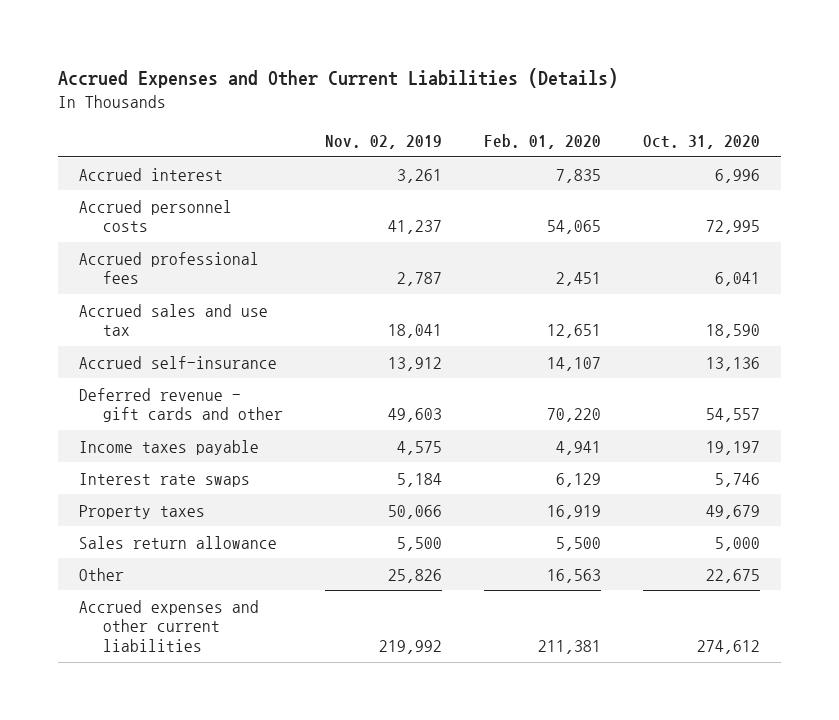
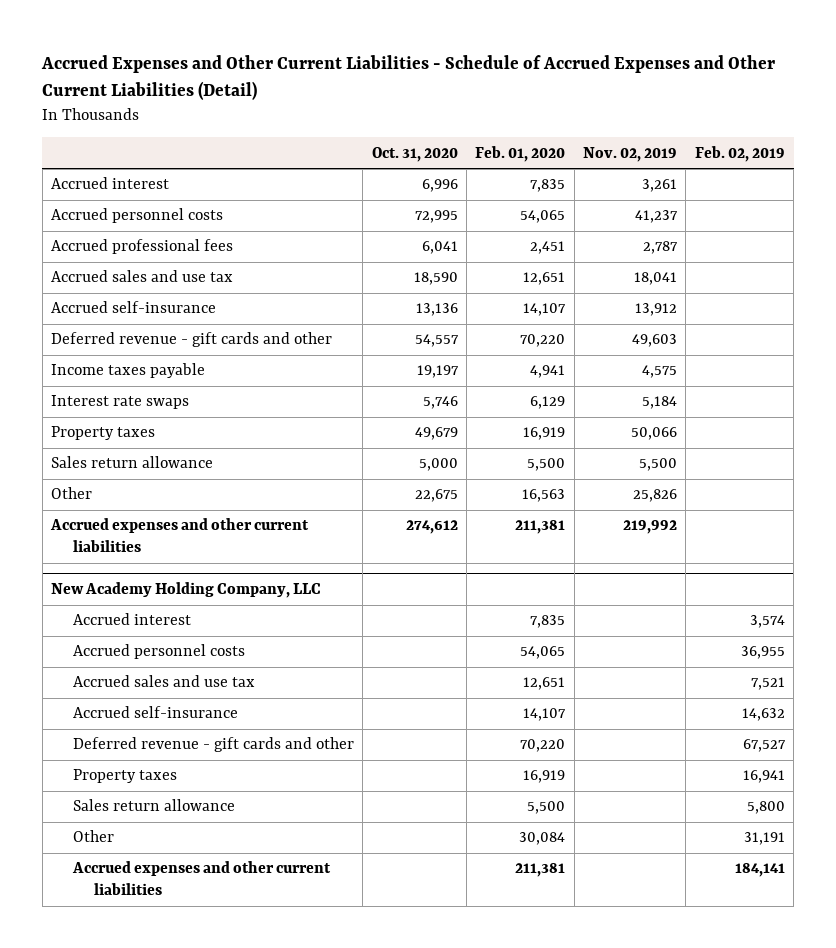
[57,68,618,89] Accrued Expenses and Other Current Liabilities (Details) -> [41,55,776,101] Accrued Expenses and Other Current Liabilities - Schedule of Accrued Expenses and Other Current Liabilities (Detail)
none -> [694,145,785,162] Feb. 02, 2019
none -> [51,582,322,599] New Academy Holding Company, LLC
none -> [72,613,191,626] Accrued interest
none -> [72,644,245,660] Accrued personnel costs
none -> [72,675,255,688] Accrued sales and use tax
none -> [72,706,238,719] Accrued self-insurance
none -> [72,737,354,753] Deferred revenue - gift cards and other
none -> [72,769,177,784] Property taxes
none -> [72,799,235,812] Sales return allowance
none -> [72,830,114,843] Other
none -> [71,861,331,896] Accrued expenses and other current liabilities

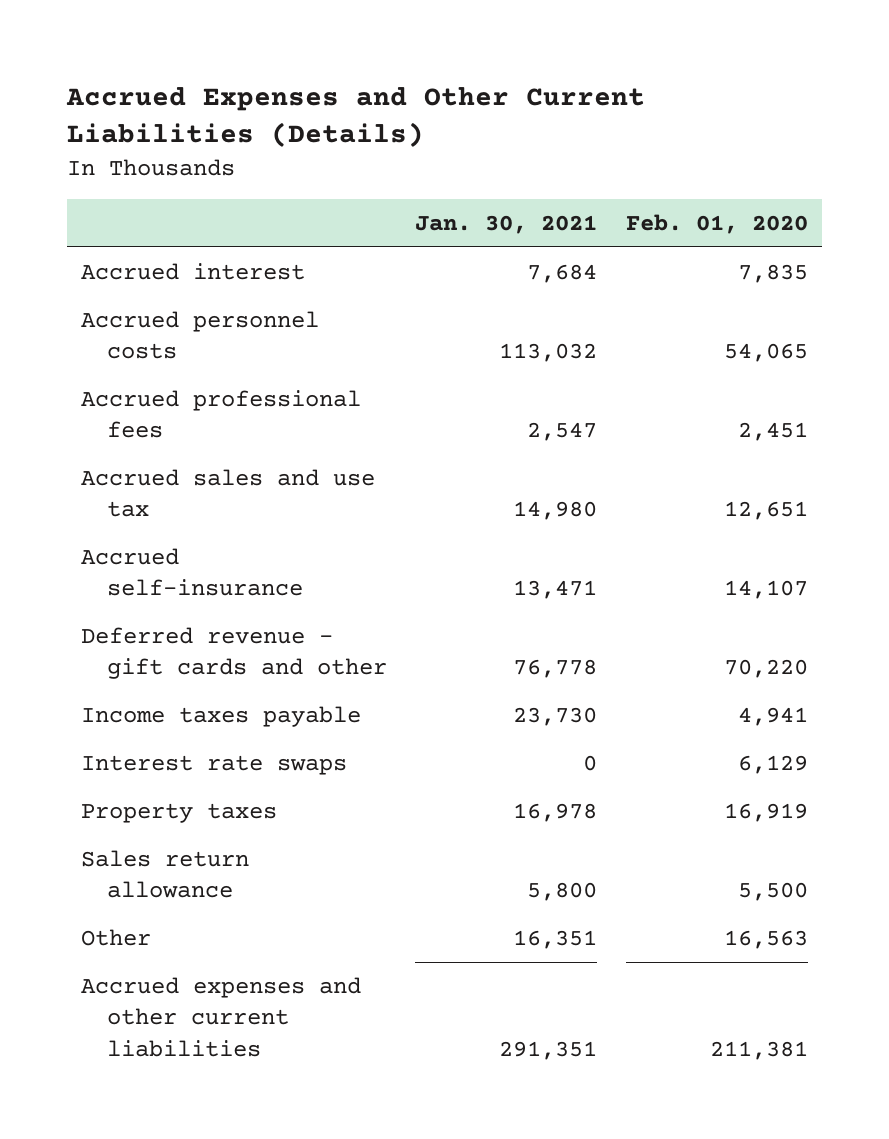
[41,55,776,101] Accrued Expenses and Other Current Liabilities - Schedule of Accrued Expenses and Other Current Liabilities (Detail) -> [66,86,646,148] Accrued Expenses and Other Current Liabilities (Details)
[371,146,458,162] Oct. 31, 2020 -> none
[583,146,678,162] Nov. 02, 2019 -> none
[694,145,785,162] Feb. 02, 2019 -> none
none -> [415,214,598,234] Jan. 30, 2021
[51,582,322,599] New Academy Holding Company, LLC -> none
[72,613,191,626] Accrued interest -> none
[72,644,245,660] Accrued personnel costs -> none
[72,675,255,688] Accrued sales and use tax -> none
[72,706,238,719] Accrued self-insurance -> none
[72,737,354,753] Deferred revenue - gift cards and other -> none
[72,769,177,784] Property taxes -> none
[72,799,235,812] Sales return allowance -> none
[72,830,114,843] Other -> none
[71,861,331,896] Accrued expenses and other current liabilities -> none

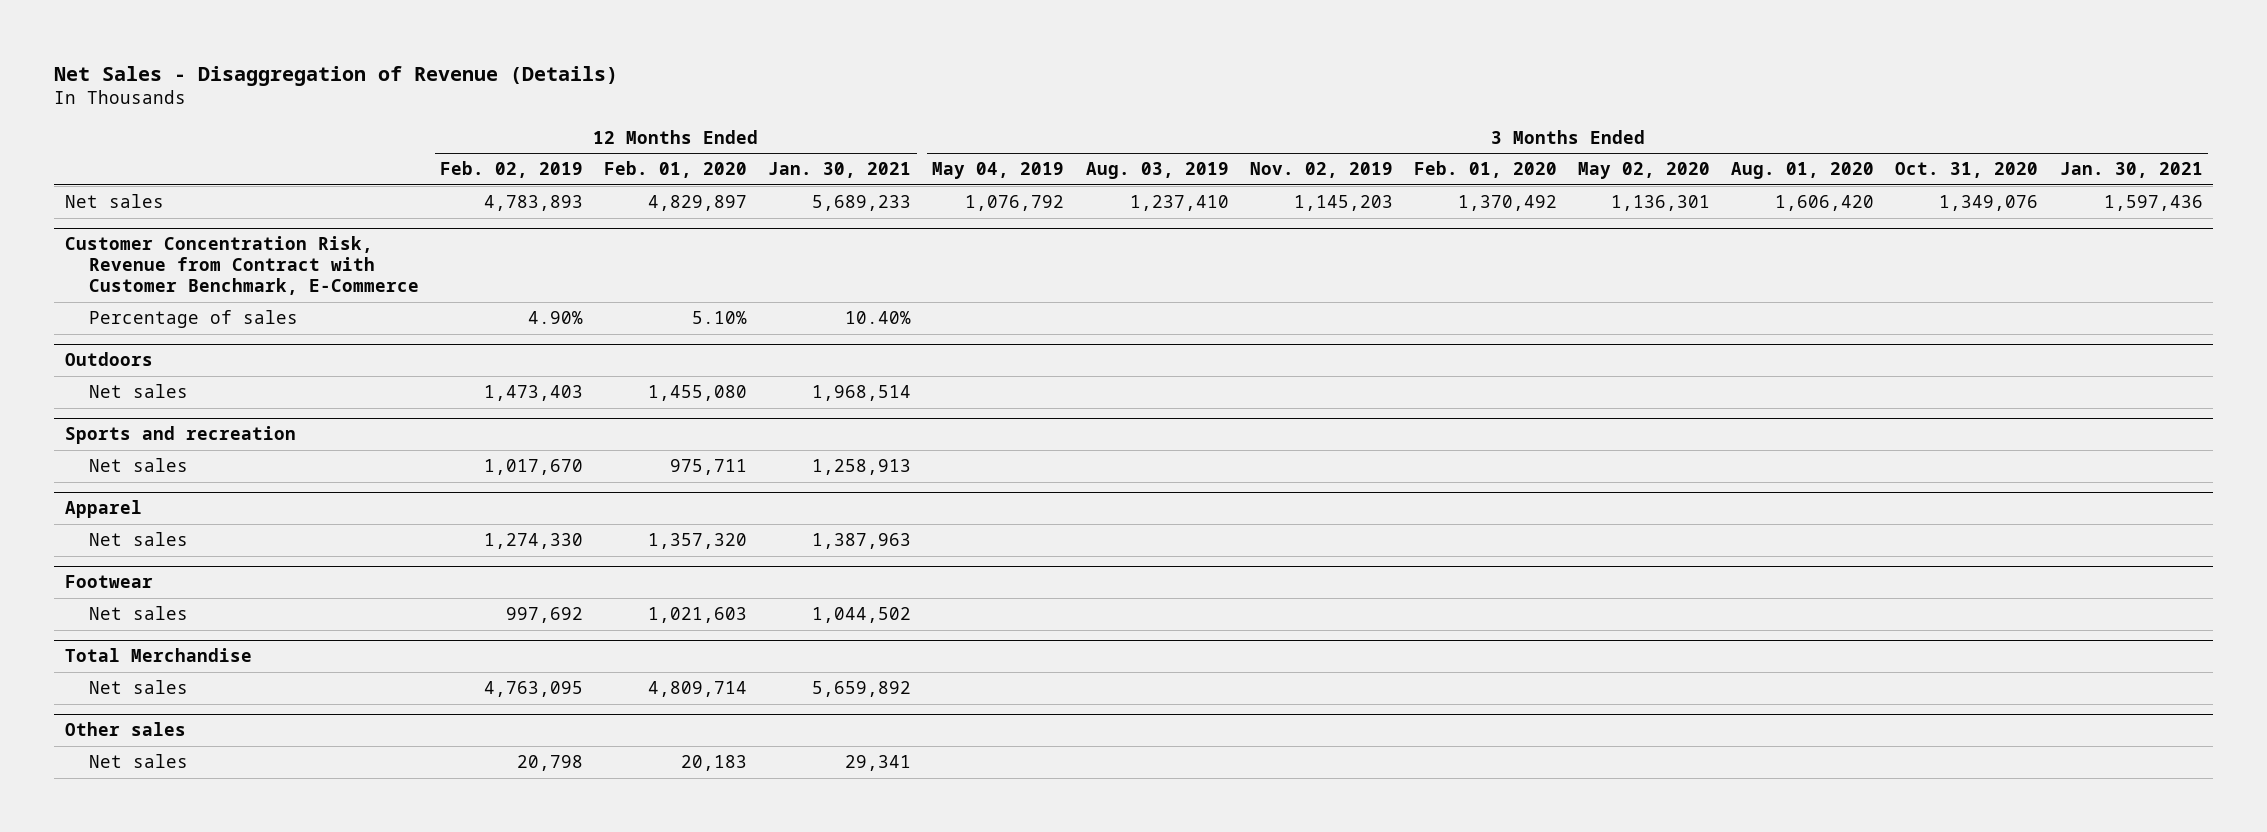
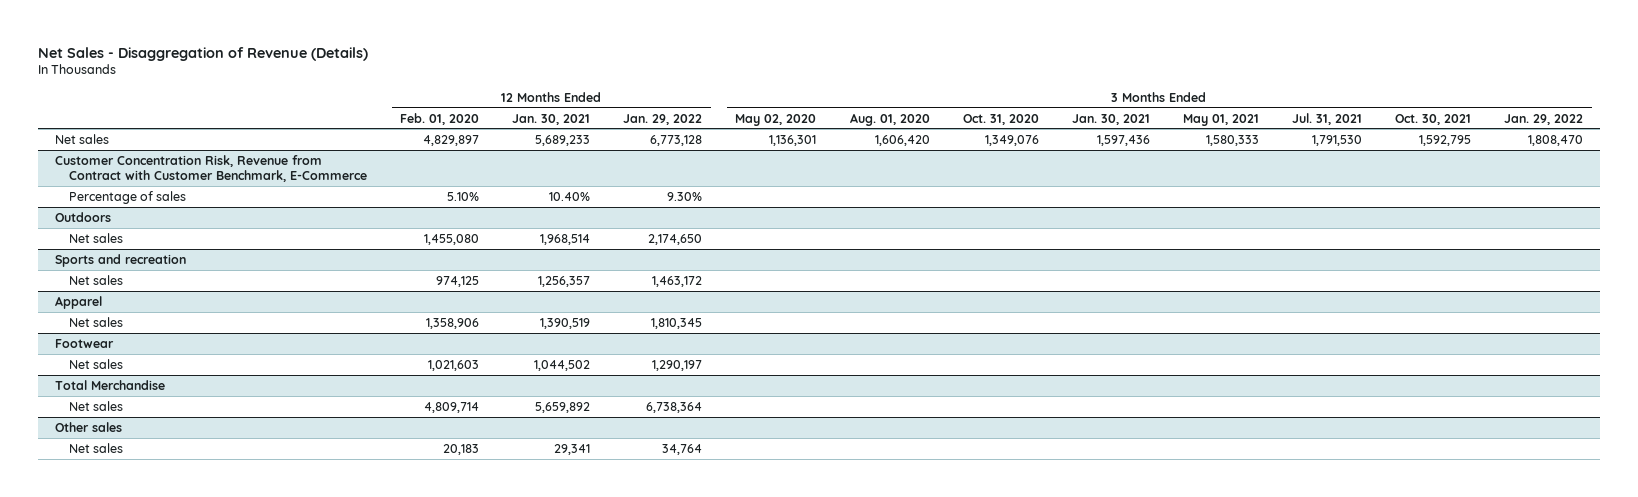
[439,161,583,179] Feb. 02, 2019 -> none
[932,162,1065,180] May 04, 2019 -> none
[1085,162,1229,180] Aug. 03, 2019 -> none
[1249,162,1393,179] Nov. 02, 2019 -> none
[1413,161,1557,179] Feb. 01, 2020 -> none
none -> [623,113,703,125] Jan. 29, 2022
none -> [1182,113,1259,126] May 01, 2021
none -> [1292,112,1363,125] Jul. 31, 2021
none -> [1395,113,1472,125] Oct. 30, 2021
none -> [1504,113,1584,125] Jan. 29, 2022
[670,459,748,476] 975,711 -> [436,275,480,287] 974,125
[812,459,912,476] 1,258,913 -> [538,275,591,287] 1,256,357
[648,533,748,550] 1,357,320 -> [426,317,480,329] 1,358,906
[812,533,912,550] 1,387,963 -> [540,317,591,329] 1,390,519

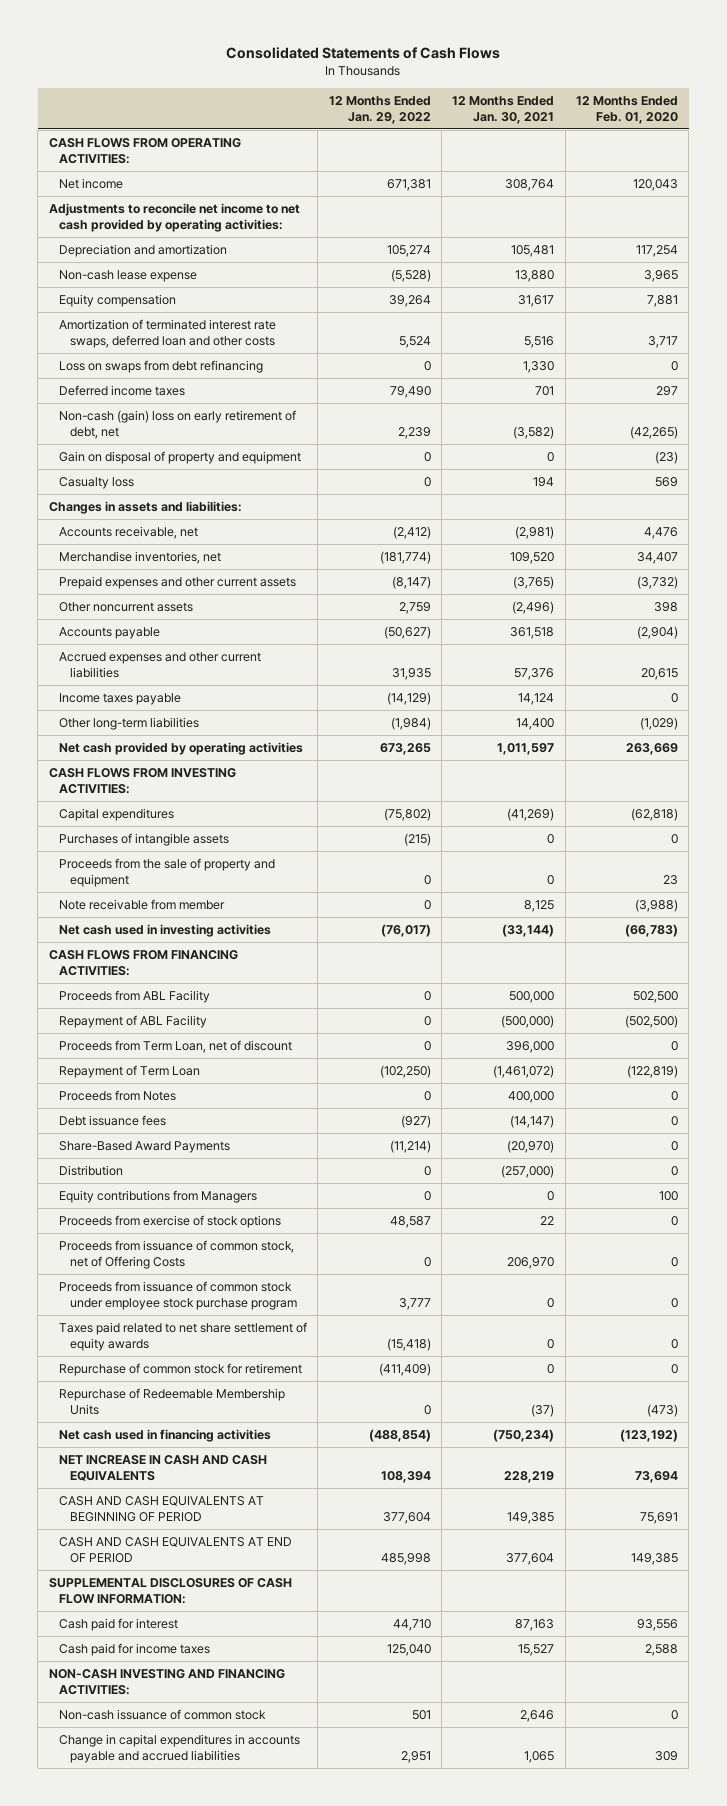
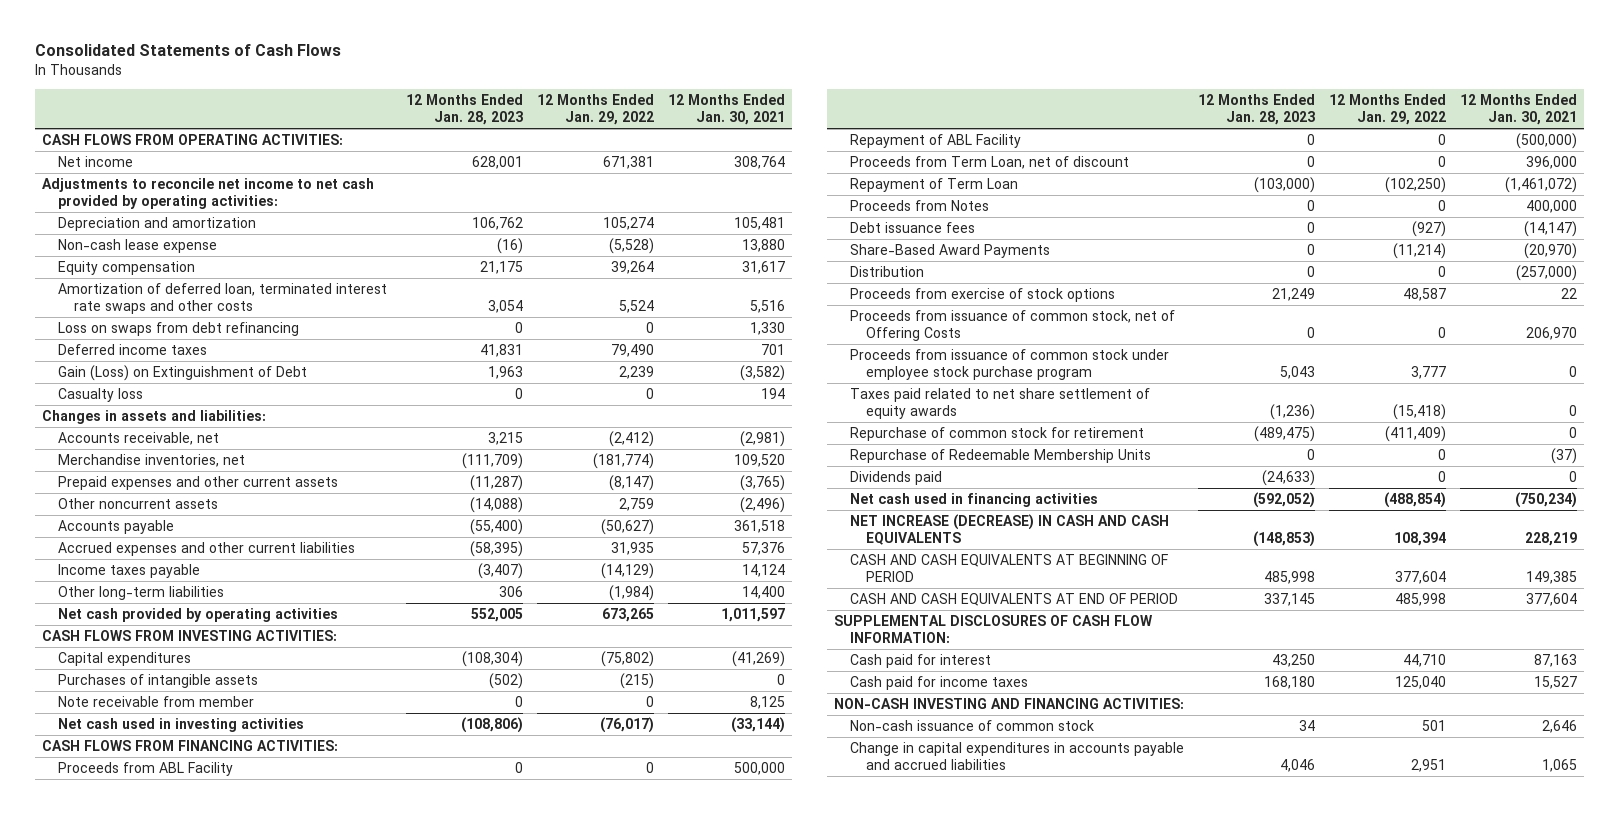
[575,95,678,124] 12 Months Ended Feb. 01, 2020 -> none
none -> [405,93,523,126] 12 Months Ended Jan. 28, 2023
[59,319,277,349] Amortization of terminated interest rate swaps, deferred loan and other costs -> [57,282,387,315] Amortization of deferred loan, terminated interest rate swaps and other costs
[59,451,302,465] Gain on disposal of property and equipment -> none
[59,410,297,440] Non-cash (gain) loss on early retirement of debt, net -> [57,364,307,381] Gain (Loss) on Extinguishment of Debt
[59,858,276,888] Proceeds from the sale of property and equipment -> none
[59,1190,258,1204] Equity contributions from Managers -> none
none -> [849,470,942,485] Dividends paid
[59,1455,268,1482] NET INCREASE IN CASH AND CASH EQUIVALENTS -> [849,513,1169,546] NET INCREASE (DECREASE) IN CASH AND CASH EQUIVALENTS

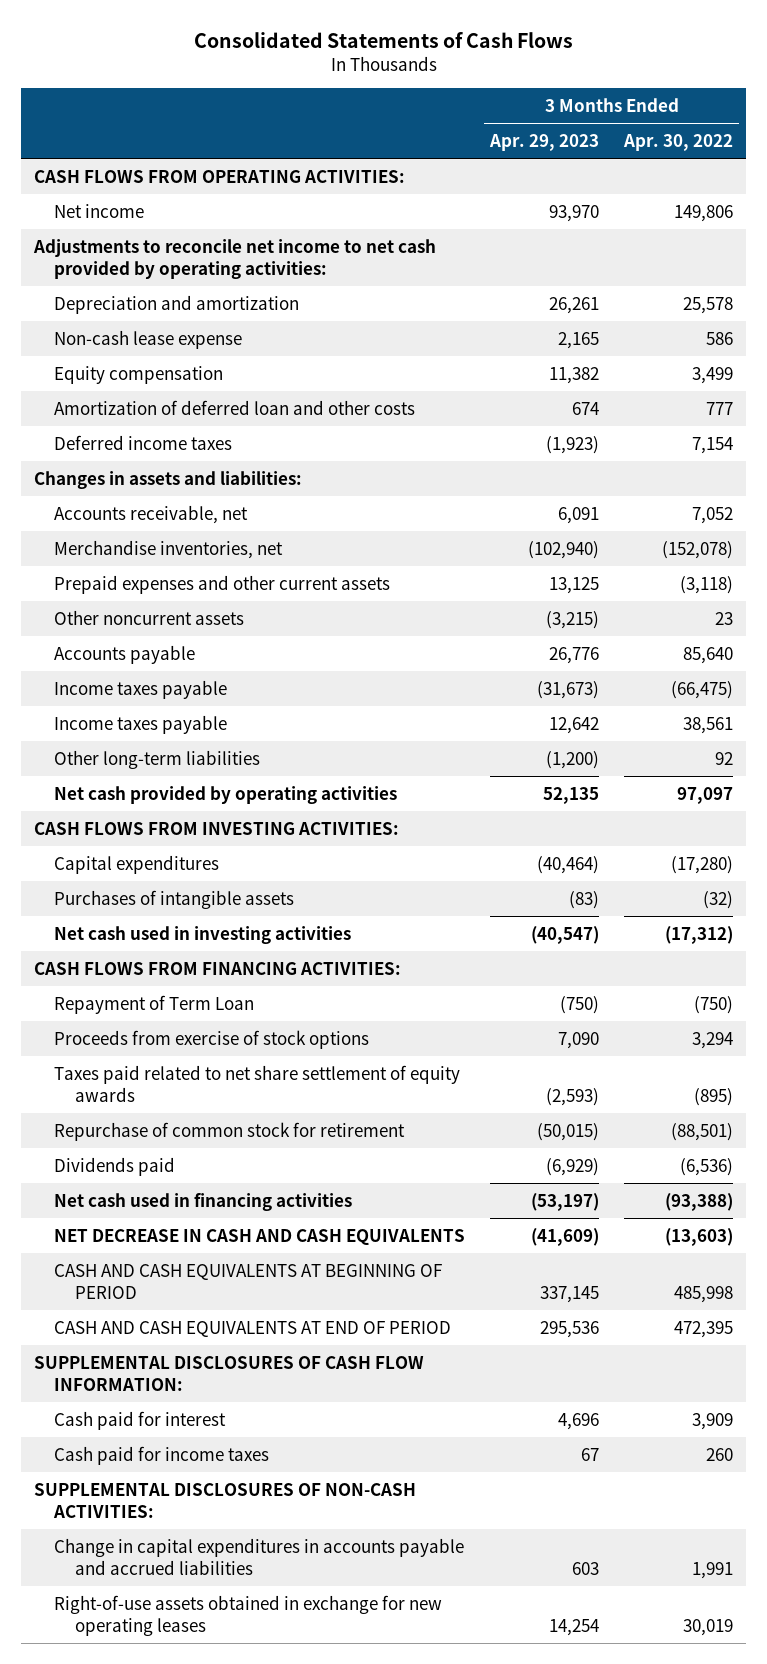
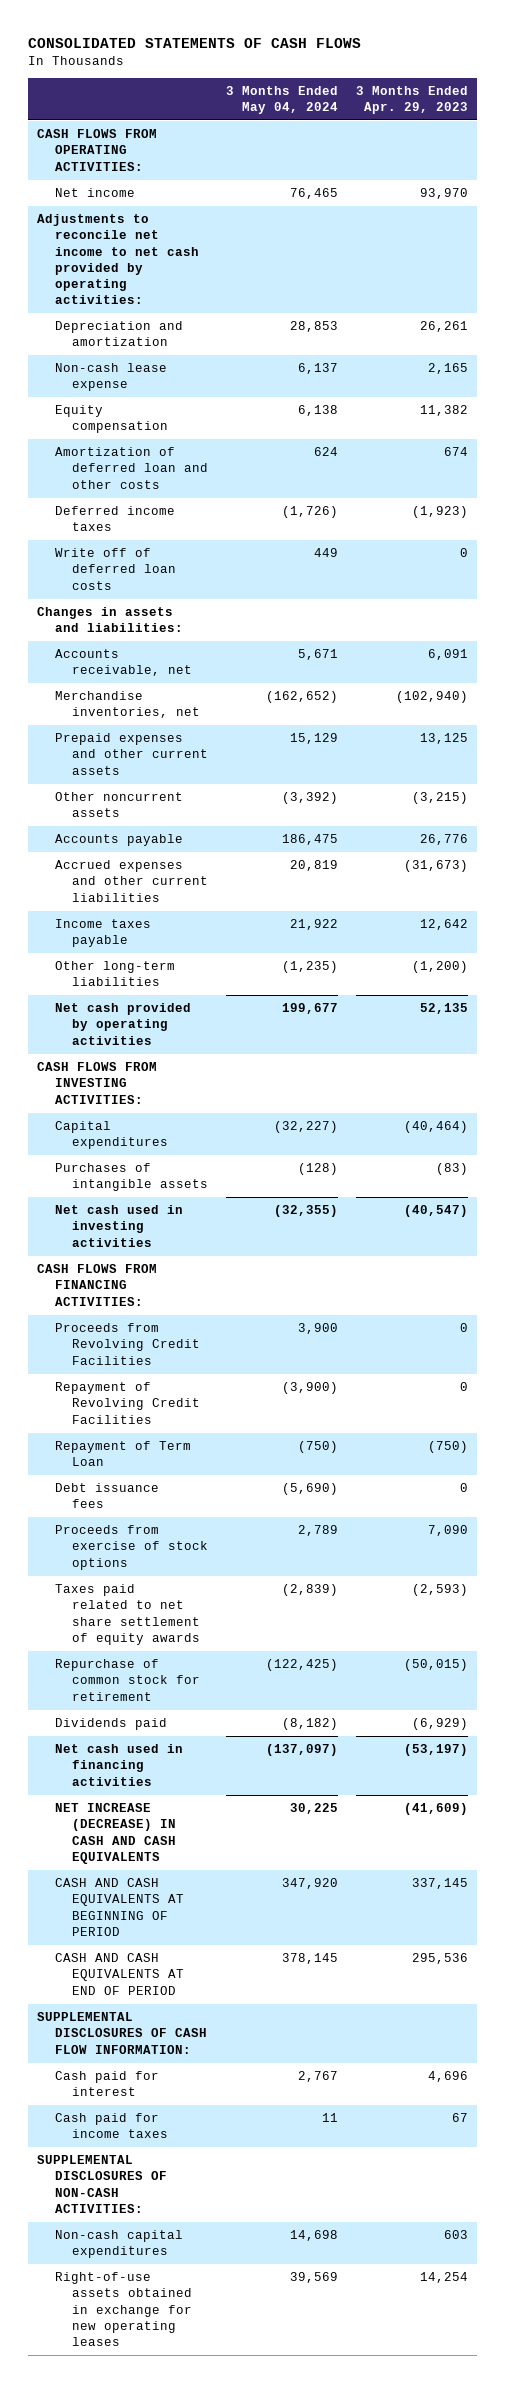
[193,31,573,48] Consolidated Statements of Cash Flows -> [28,37,362,48] CONSOLIDATED STATEMENTS OF CASH FLOWS
[623,133,734,151] Apr. 30, 2022 -> none
none -> [226,85,339,114] 3 Months Ended May 04, 2024
none -> [54,548,177,590] Write off of deferred loan costs
[54,679,228,699] Income taxes payable -> [54,860,209,902] Accrued expenses and other current liabilities
none -> [54,1323,201,1365] Proceeds from Revolving Credit Facilities
none -> [54,1382,201,1424] Repayment of Revolving Credit Facilities
none -> [54,1483,159,1509] Debt issuance fees
[54,1228,466,1246] NET DECREASE IN CASH AND CASH EQUIVALENTS -> [54,1803,177,1864] NET INCREASE (DECREASE) IN CASH AND CASH EQUIVALENTS
[54,1537,465,1575] Change in capital expenditures in accounts payable and accrued liabilities -> [54,2230,183,2259] Non-cash capital expenditures

